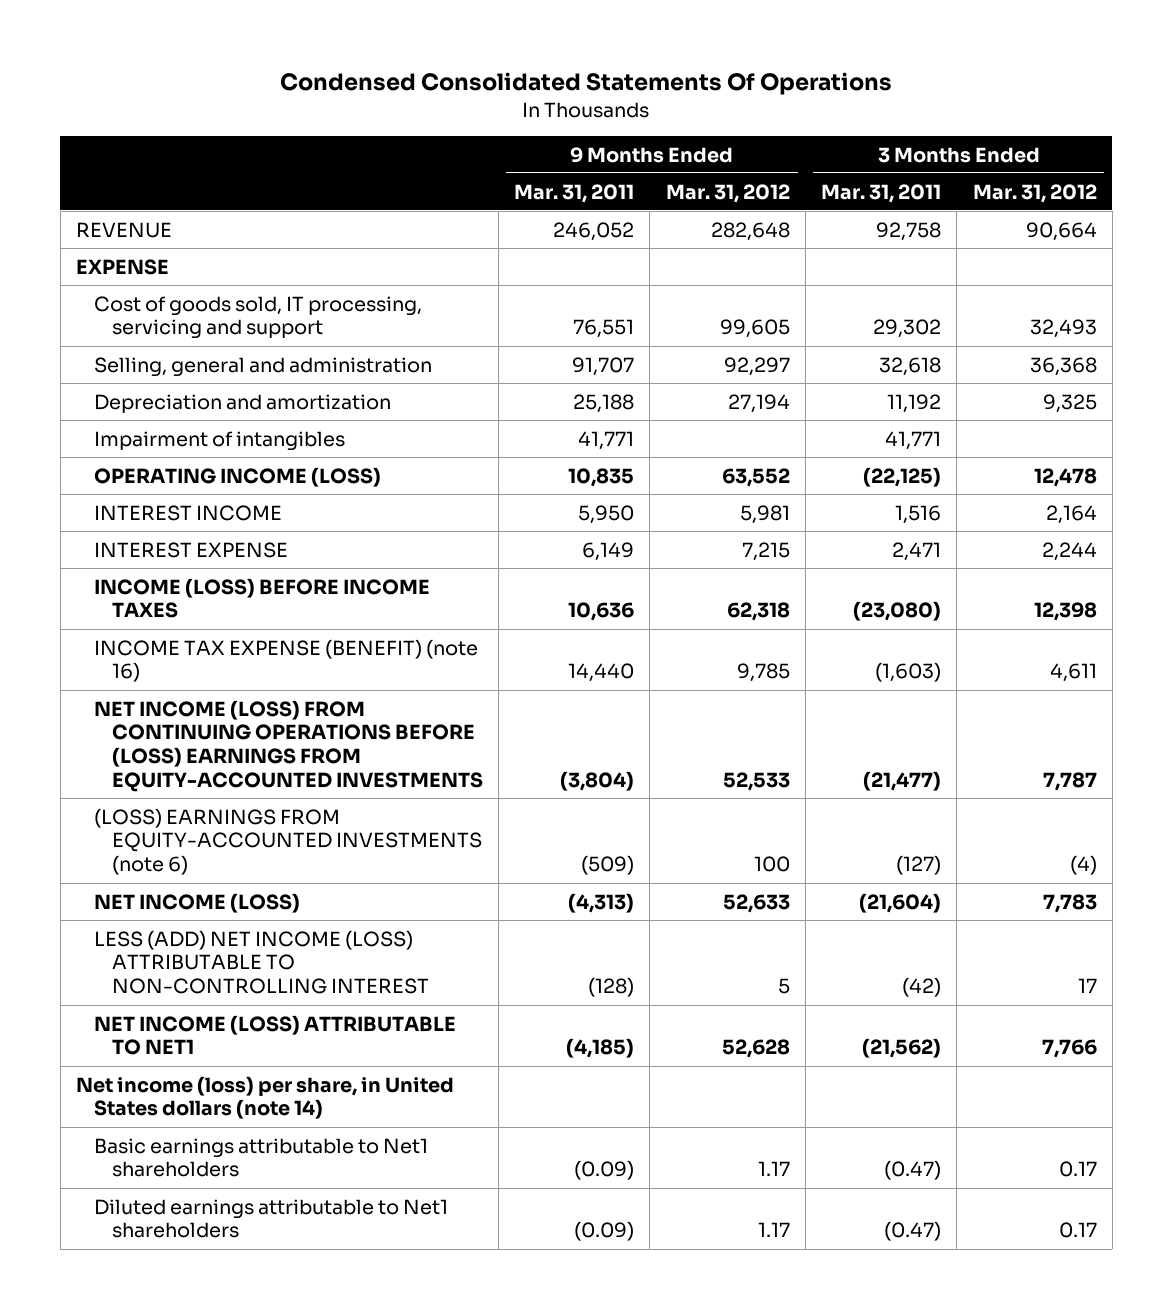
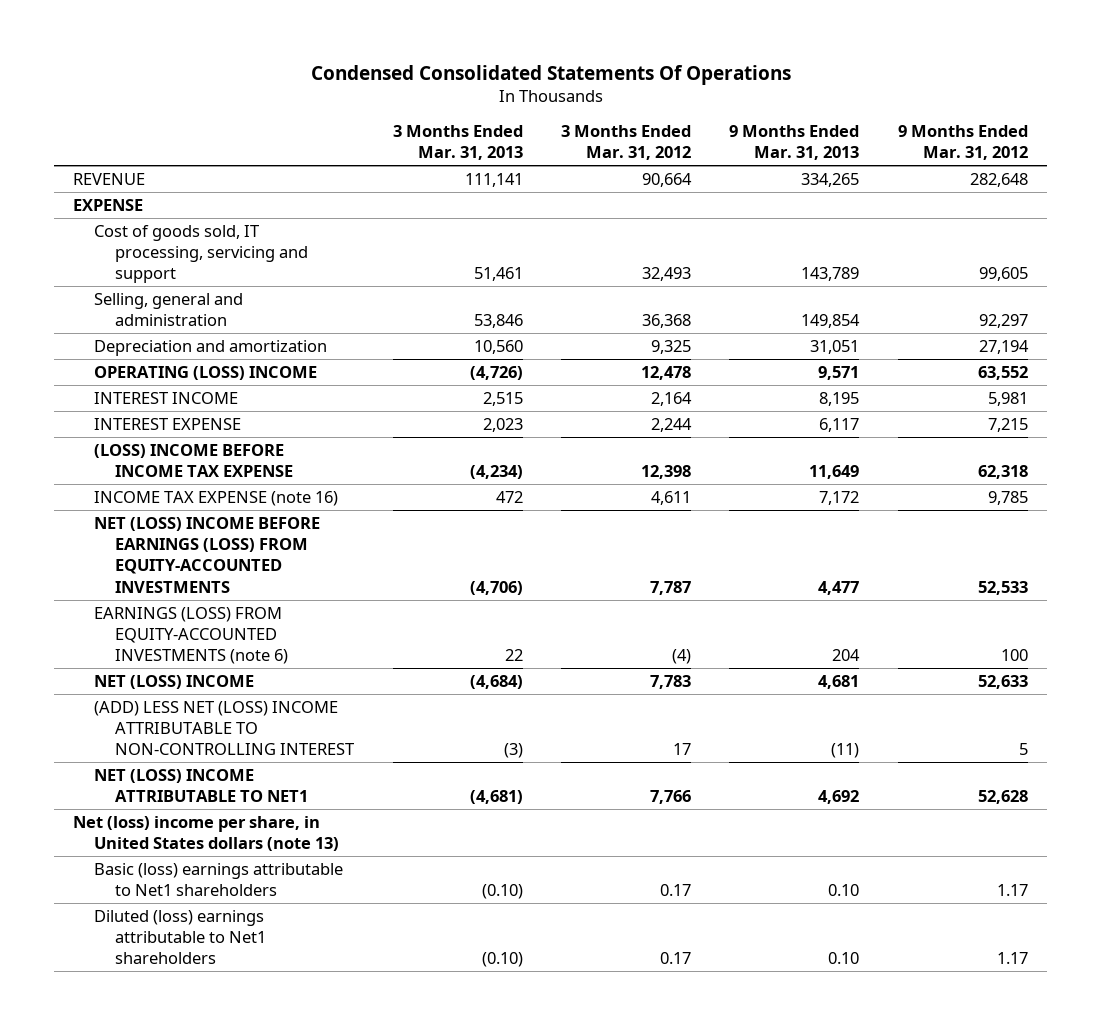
[514,183,635,203] Mar. 31, 2011 -> none
[821,183,942,203] Mar. 31, 2011 -> none
none -> [392,125,523,161] 3 Months Ended Mar. 31, 2013
none -> [729,125,860,161] 9 Months Ended Mar. 31, 2013
[93,430,345,451] Impairment of intangibles -> none
[93,466,381,487] OPERATING INCOME (LOSS) -> [94,365,318,380] OPERATING (LOSS) INCOME
[93,577,430,619] INCOME (LOSS) BEFORE INCOME TAXES -> [94,443,294,478] (LOSS) INCOME BEFORE INCOME TAX EXPENSE
[93,638,478,683] INCOME TAX EXPENSE (BENEFIT) (note 16) -> [94,490,339,506] INCOME TAX EXPENSE (note 16)
[93,699,483,792] NET INCOME (LOSS) FROM CONTINUING OPERATIONS BEFORE (LOSS) EARNINGS FROM EQUITY-ACCOUNTED INVESTMENTS -> [94,516,321,593] NET (LOSS) INCOME BEFORE EARNINGS (LOSS) FROM EQUITY-ACCOUNTED INVESTMENTS
[93,807,482,876] (LOSS) EARNINGS FROM EQUITY-ACCOUNTED INVESTMENTS (note 6) -> [94,606,289,665] EARNINGS (LOSS) FROM EQUITY-ACCOUNTED INVESTMENTS (note 6)
[93,892,300,913] NET INCOME (LOSS) -> [94,674,255,689] NET (LOSS) INCOME
[93,929,429,995] LESS (ADD) NET INCOME (LOSS) ATTRIBUTABLE TO NON-CONTROLLING INTEREST -> [94,700,355,756] (ADD) LESS NET (LOSS) INCOME ATTRIBUTABLE TO NON-CONTROLLING INTEREST
[93,1014,456,1056] NET INCOME (LOSS) ATTRIBUTABLE TO NET1 -> [94,768,309,803] NET (LOSS) INCOME ATTRIBUTABLE TO NET1
[75,1075,454,1120] Net income (loss) per share, in United States dollars (note 14) -> [73,815,340,852] Net (loss) income per share, in United States dollars (note 13)
[93,1137,428,1178] Basic earnings attributable to Net1 shareholders -> [94,862,344,897] Basic (loss) earnings attributable to Net1 shareholders
[93,1198,448,1239] Diluted earnings attributable to Net1 shareholders -> [94,909,267,965] Diluted (loss) earnings attributable to Net1 shareholders

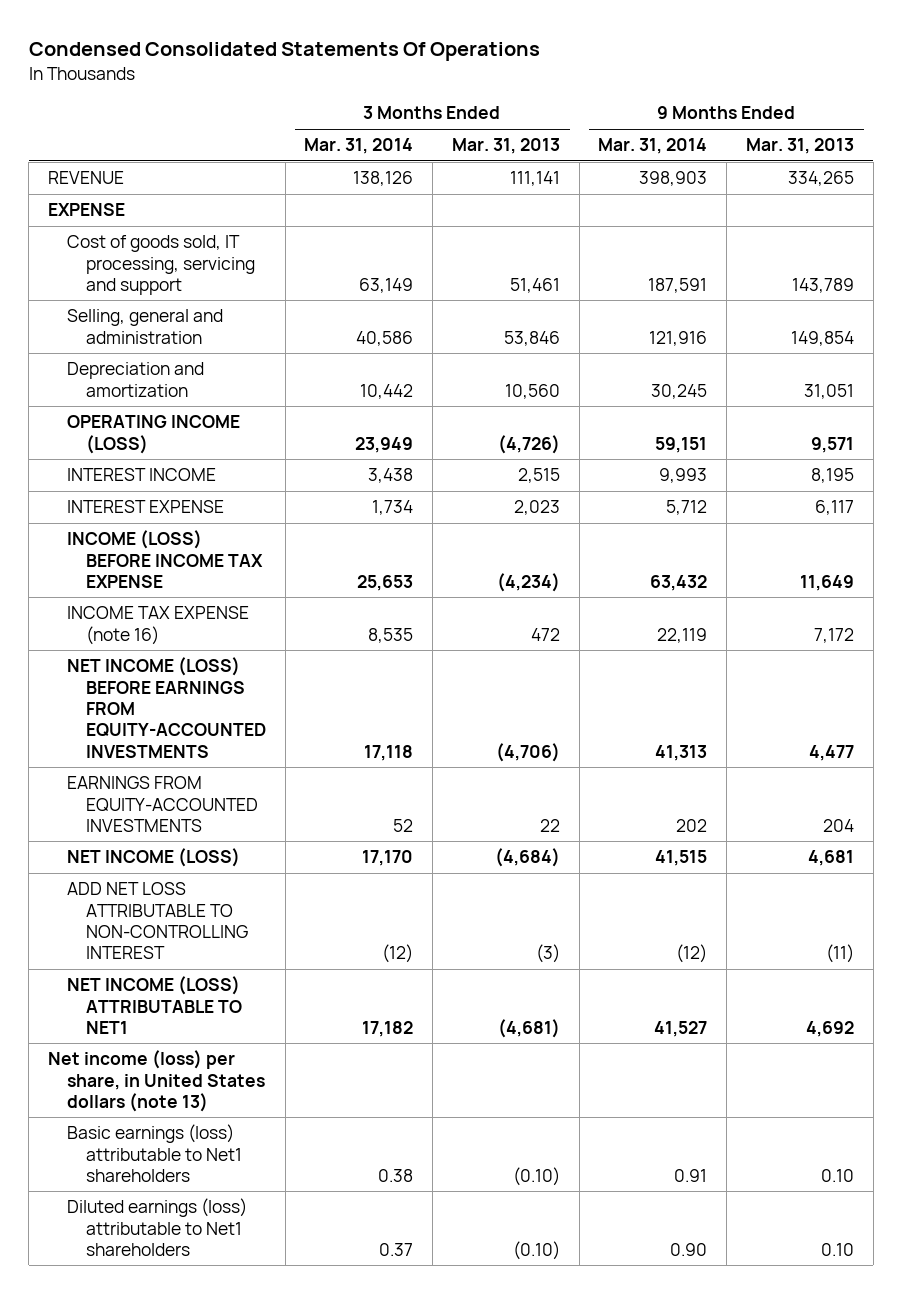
[560,125,691,161] 3 Months Ended Mar. 31, 2012 -> none
[897,125,1028,161] 9 Months Ended Mar. 31, 2012 -> none
none -> [304,138,414,155] Mar. 31, 2014
none -> [598,138,708,155] Mar. 31, 2014
[94,365,318,380] OPERATING (LOSS) INCOME -> [67,415,241,454] OPERATING INCOME (LOSS)
[94,443,294,478] (LOSS) INCOME BEFORE INCOME TAX EXPENSE -> [67,530,264,588] INCOME (LOSS) BEFORE INCOME TAX EXPENSE
[94,516,321,593] NET (LOSS) INCOME BEFORE EARNINGS (LOSS) FROM EQUITY-ACCOUNTED INVESTMENTS -> [67,657,267,758] NET INCOME (LOSS) BEFORE EARNINGS FROM EQUITY-ACCOUNTED INVESTMENTS
[94,606,289,665] EARNINGS (LOSS) FROM EQUITY-ACCOUNTED INVESTMENTS (note 6) -> [67,776,259,832] EARNINGS FROM EQUITY-ACCOUNTED INVESTMENTS
[94,674,255,689] NET (LOSS) INCOME -> [67,848,241,868] NET INCOME (LOSS)
[94,700,355,756] (ADD) LESS NET (LOSS) INCOME ATTRIBUTABLE TO NON-CONTROLLING INTEREST -> [67,882,249,960] ADD NET LOSS ATTRIBUTABLE TO NON-CONTROLLING INTEREST
[94,768,309,803] NET (LOSS) INCOME ATTRIBUTABLE TO NET1 -> [67,976,243,1034] NET INCOME (LOSS) ATTRIBUTABLE TO NET1
[73,815,340,852] Net (loss) income per share, in United States dollars (note 13) -> [48,1050,266,1112] Net income (loss) per share, in United States dollars (note 13)
[94,862,344,897] Basic (loss) earnings attributable to Net1 shareholders -> [67,1124,243,1182] Basic earnings (loss) attributable to Net1 shareholders
[94,909,267,965] Diluted (loss) earnings attributable to Net1 shareholders -> [67,1198,248,1256] Diluted earnings (loss) attributable to Net1 shareholders

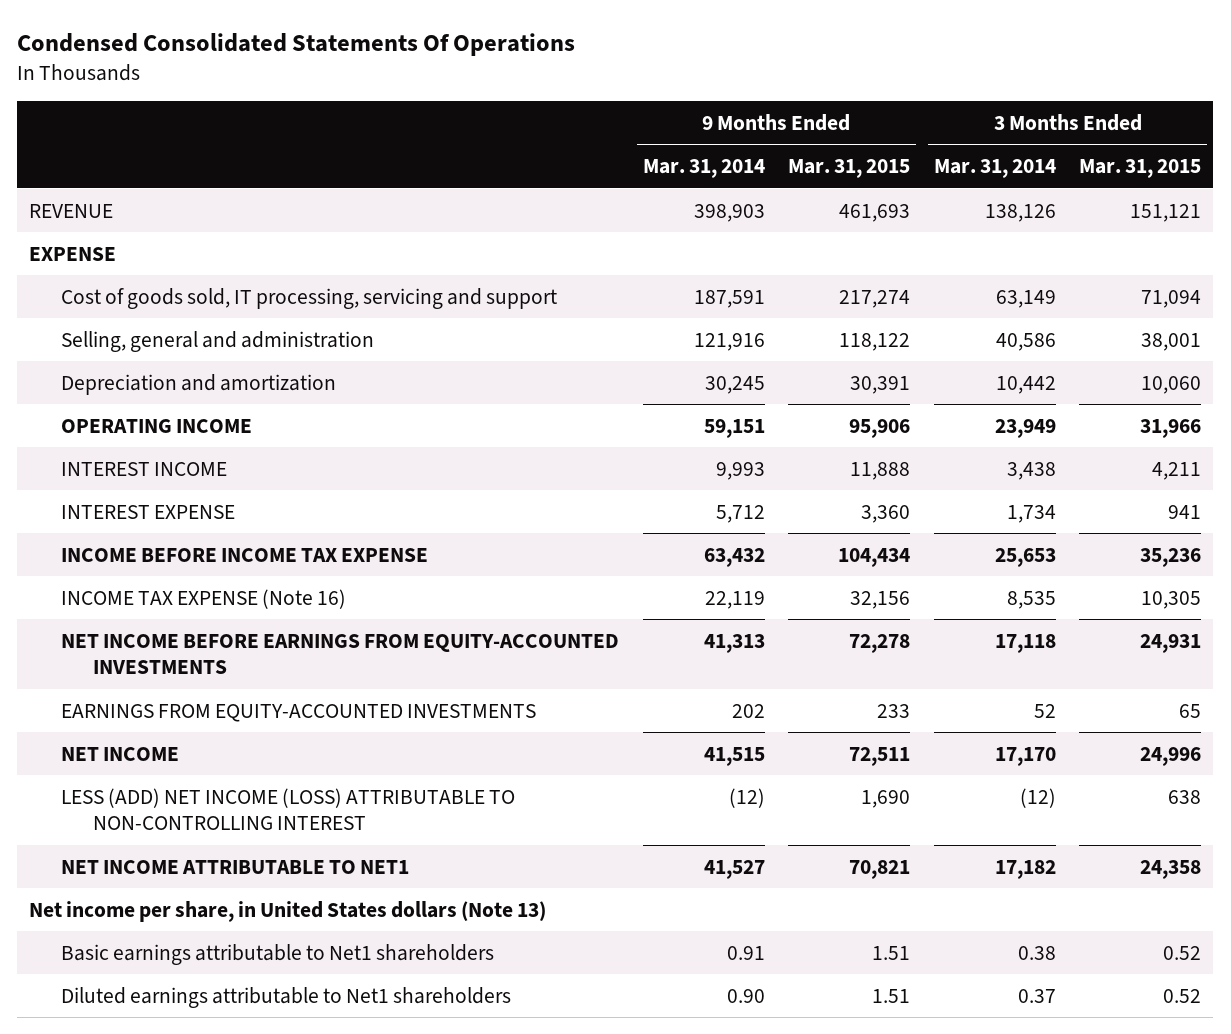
[451,138,560,155] Mar. 31, 2013 -> none
[745,138,854,155] Mar. 31, 2013 -> none
none -> [788,159,911,179] Mar. 31, 2015
none -> [1079,159,1202,179] Mar. 31, 2015
[67,415,241,454] OPERATING INCOME (LOSS) -> [60,418,252,433] OPERATING INCOME
[67,530,264,588] INCOME (LOSS) BEFORE INCOME TAX EXPENSE -> [60,547,428,562] INCOME BEFORE INCOME TAX EXPENSE
[67,606,250,645] INCOME TAX EXPENSE (note 16) -> [60,588,346,609] INCOME TAX EXPENSE (Note 16)
[67,657,267,758] NET INCOME (LOSS) BEFORE EARNINGS FROM EQUITY-ACCOUNTED INVESTMENTS -> [60,633,619,675] NET INCOME BEFORE EARNINGS FROM EQUITY-ACCOUNTED INVESTMENTS
[67,848,241,868] NET INCOME (LOSS) -> [60,746,179,761] NET INCOME
[67,882,249,960] ADD NET LOSS ATTRIBUTABLE TO NON-CONTROLLING INTEREST -> [60,787,515,831] LESS (ADD) NET INCOME (LOSS) ATTRIBUTABLE TO NON-CONTROLLING INTEREST
[67,976,243,1034] NET INCOME (LOSS) ATTRIBUTABLE TO NET1 -> [60,859,409,874] NET INCOME ATTRIBUTABLE TO NET1
[48,1050,266,1112] Net income (loss) per share, in United States dollars (note 13) -> [29,900,547,922] Net income per share, in United States dollars (Note 13)
[67,1124,243,1182] Basic earnings (loss) attributable to Net1 shareholders -> [60,943,494,965] Basic earnings attributable to Net1 shareholders
[67,1198,248,1256] Diluted earnings (loss) attributable to Net1 shareholders -> [60,986,511,1008] Diluted earnings attributable to Net1 shareholders

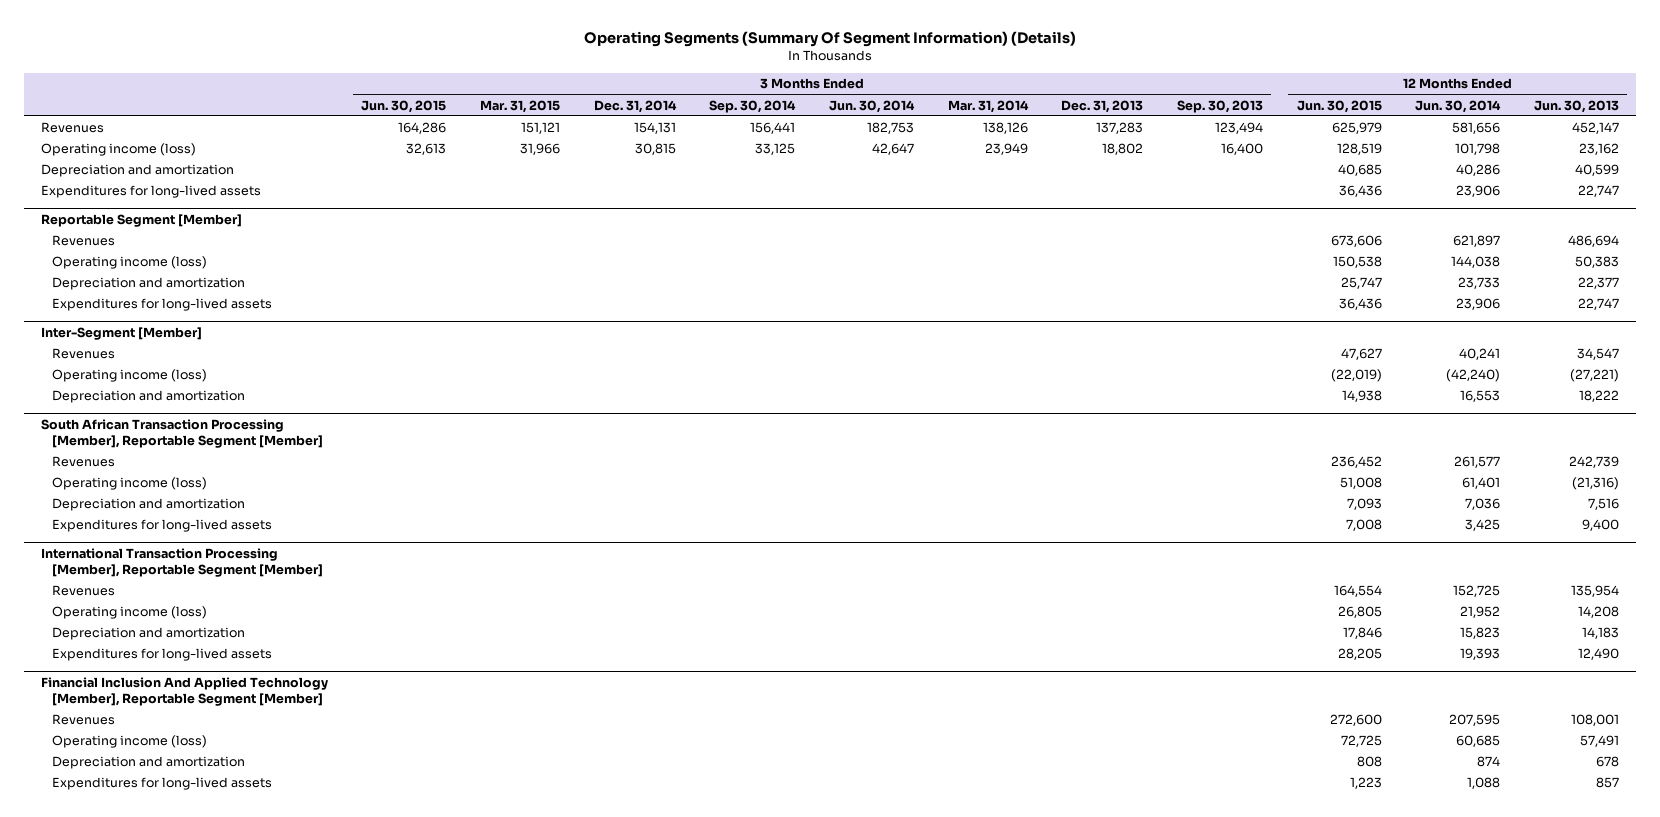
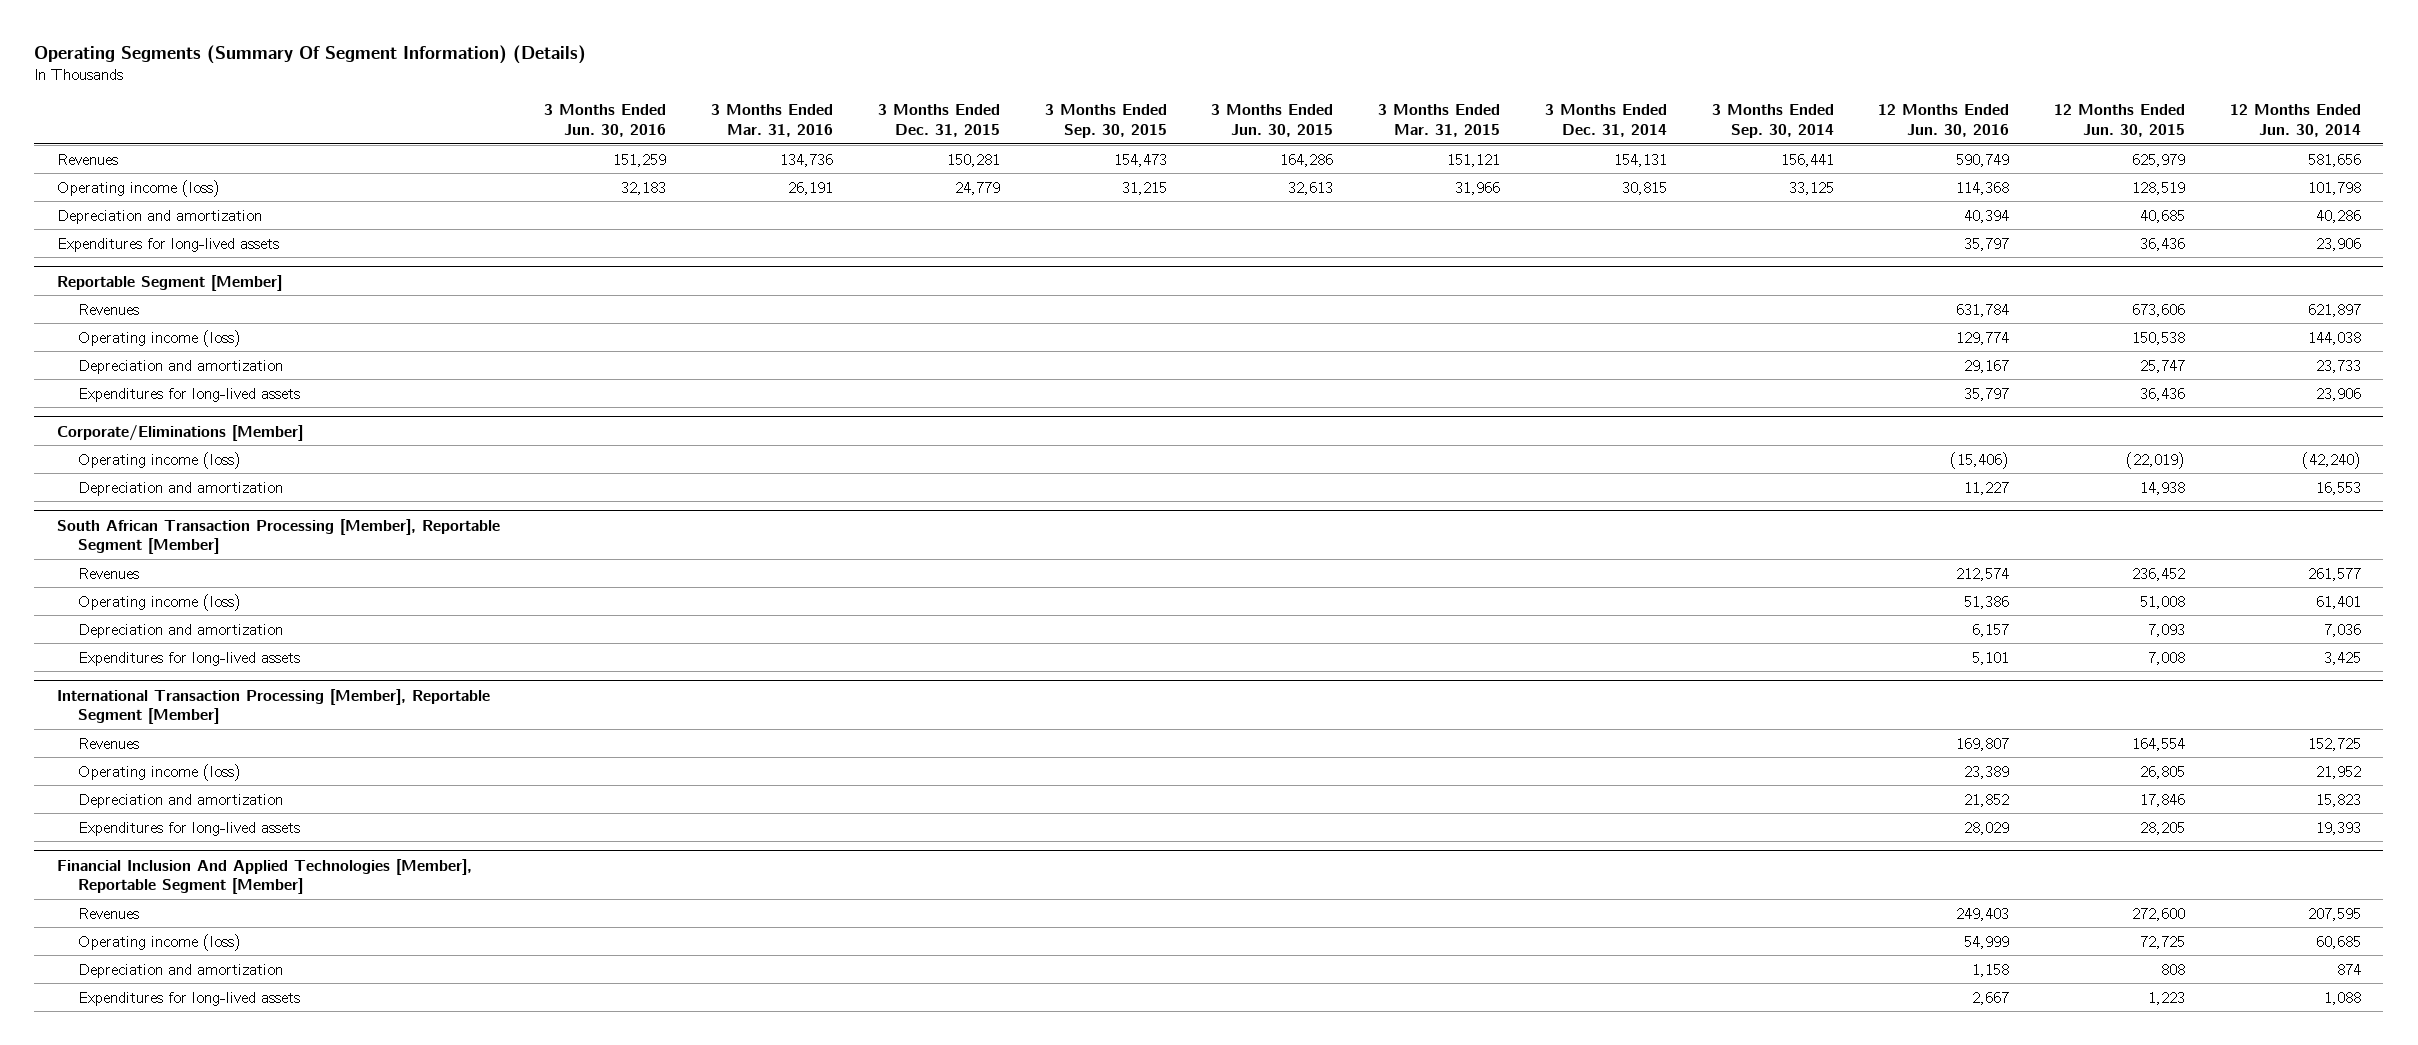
[828,99,915,113] Jun. 30, 2014 -> none
[947,99,1029,113] Mar. 31, 2014 -> none
[1061,99,1144,113] Dec. 31, 2013 -> none
[1176,99,1263,113] Sep. 30, 2013 -> none
[1533,99,1619,113] Jun. 30, 2013 -> none
none -> [544,104,667,138] 3 Months Ended Jun. 30, 2016
none -> [711,104,834,138] 3 Months Ended Mar. 31, 2016
none -> [877,104,1000,138] 3 Months Ended Dec. 31, 2015
none -> [1044,104,1167,139] 3 Months Ended Sep. 30, 2015
none -> [1878,104,2010,138] 12 Months Ended Jun. 30, 2016
[40,327,202,341] Inter-Segment [Member] -> none
[52,348,116,360] Revenues -> none
none -> [56,424,303,441] Corporate/Eliminations [Member]
[40,677,328,707] Financial Inclusion And Applied Technology [Member], Reportable Segment [Member] -> [56,858,472,895] Financial Inclusion And Applied Technologies [Member], Reportable Segment [Member]

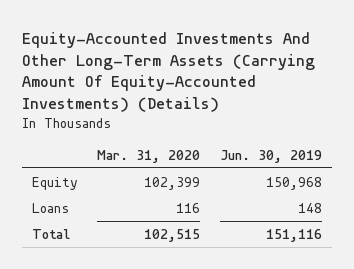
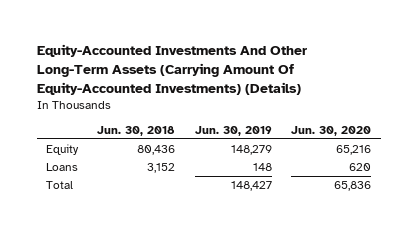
[97,149,201,163] Mar. 31, 2020 -> none
none -> [97,126,176,137] Jun. 30, 2018
none -> [291,126,372,137] Jun. 30, 2020
[265,176,322,190] 150,968 -> [230,144,272,155] 148,279
[265,228,322,242] 151,116 -> [230,180,272,191] 148,427

